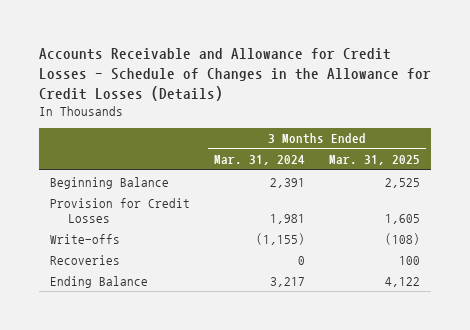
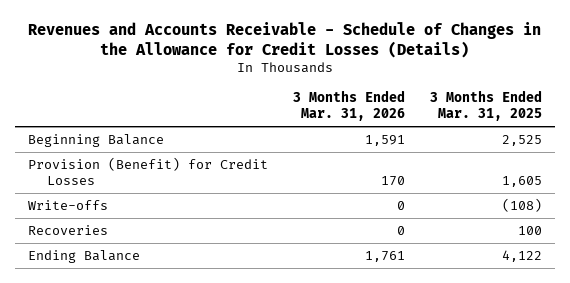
[38,48,431,101] Accounts Receivable and Allowance for Credit Losses - Schedule of Changes in the Allowance for Credit Losses (Details) -> [27,21,541,58] Revenues and Accounts Receivable - Schedule of Changes in the Allowance for Credit Losses (Details)
[213,155,305,166] Mar. 31, 2024 -> none
none -> [292,90,405,122] 3 Months Ended Mar. 31, 2026
[50,197,191,223] Provision for Credit Losses -> [27,157,268,186] Provision (Benefit) for Credit Losses

